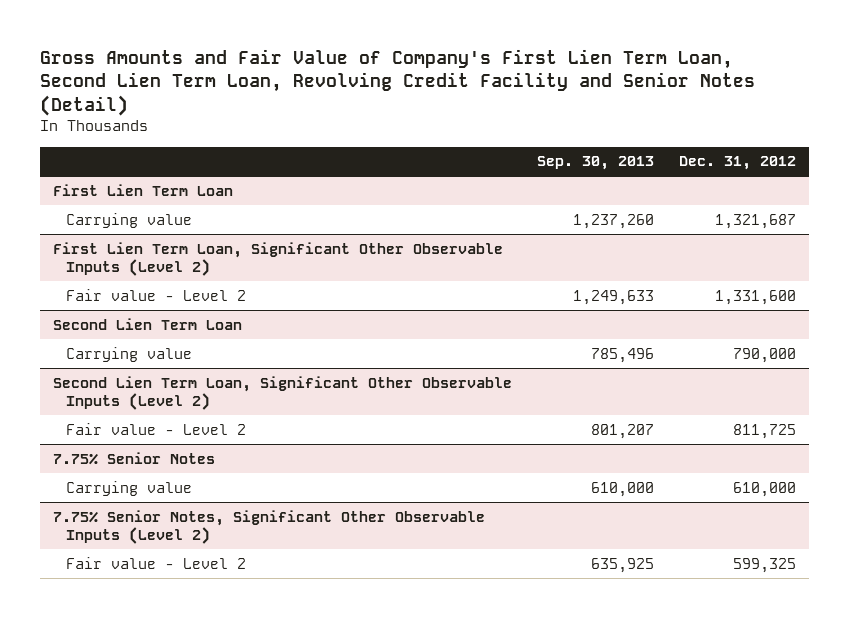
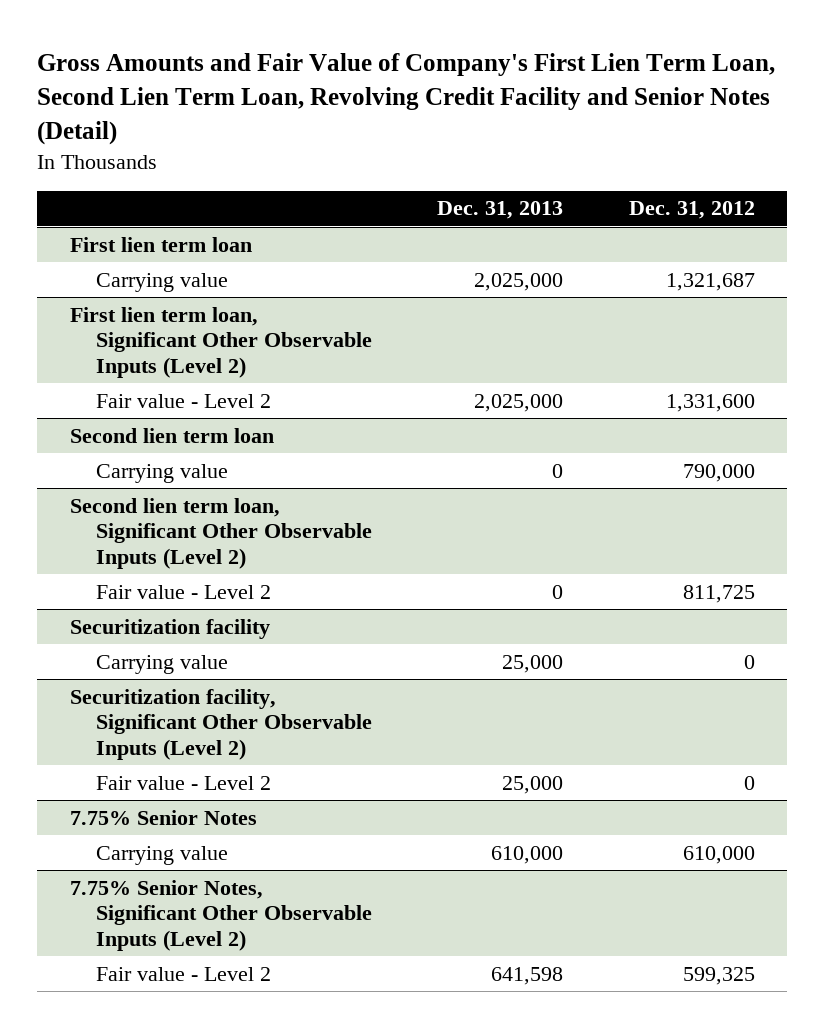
[537,156,655,171] Sep. 30, 2013 -> none
none -> [437,201,564,220] Dec. 31, 2013
[52,183,233,196] First Lien Term Loan -> [69,236,252,252] First lien term loan
[52,241,503,276] First Lien Term Loan, Significant Other Observable Inputs (Level 2) -> [69,306,372,378] First lien term loan, Significant Other Observable Inputs (Level 2)
[52,317,242,330] Second Lien Term Loan -> [69,427,274,443] Second lien term loan
[52,375,512,410] Second Lien Term Loan, Significant Other Observable Inputs (Level 2) -> [69,497,372,569] Second lien term loan, Significant Other Observable Inputs (Level 2)
none -> [69,618,270,639] Securitization facility
none -> [95,654,228,674] Carrying value
none -> [69,688,372,760] Securitization facility, Significant Other Observable Inputs (Level 2)
none -> [95,775,271,790] Fair value - Level 2

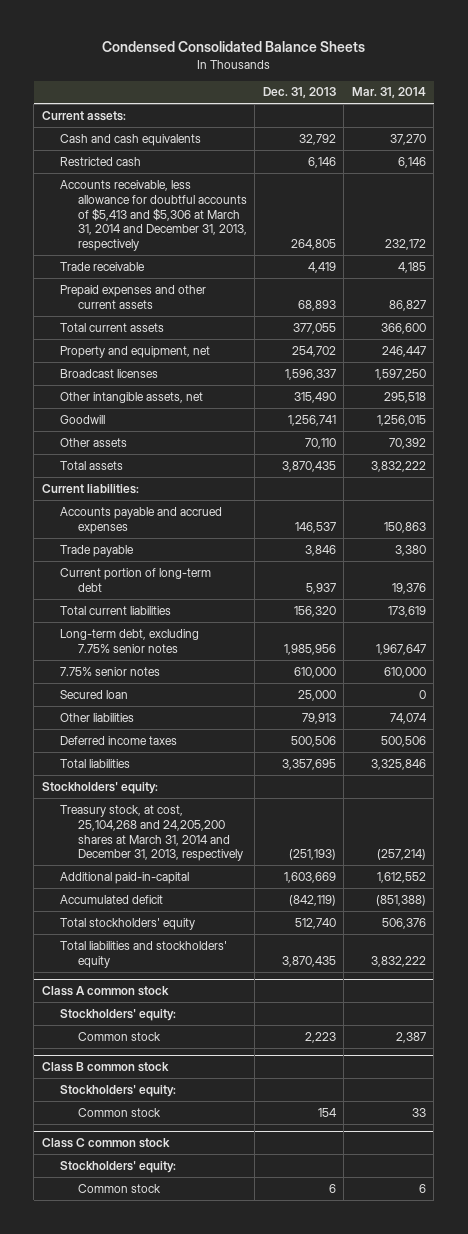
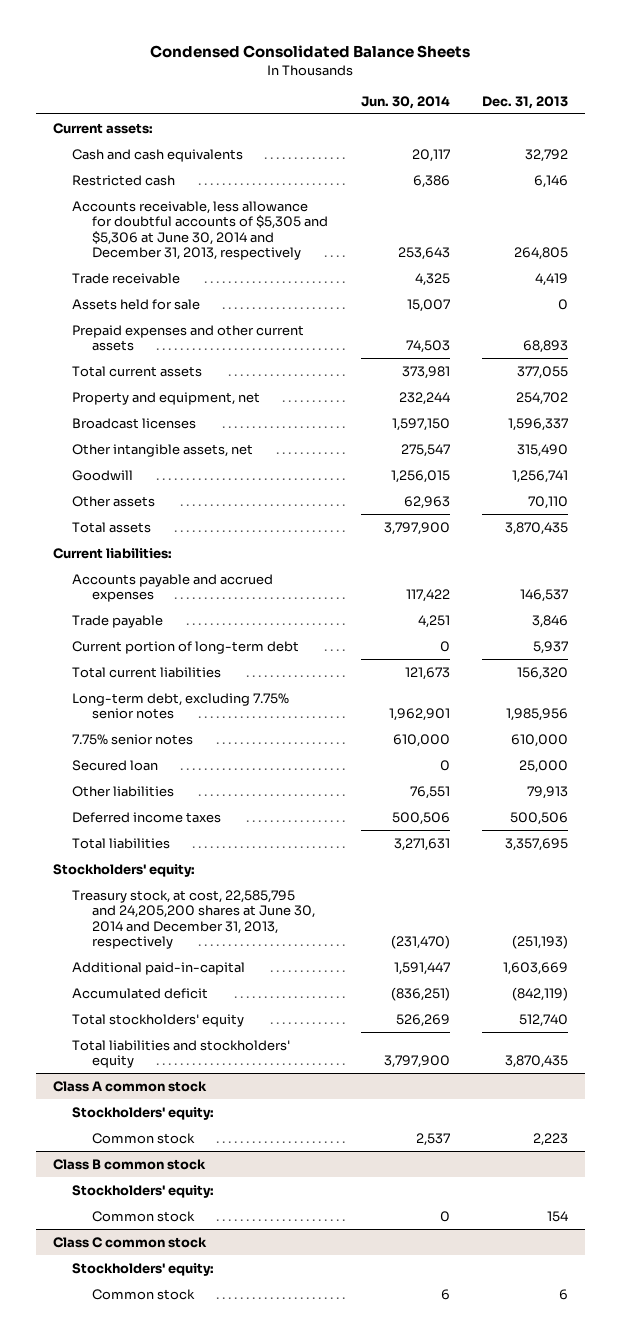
[351,87,426,99] Mar. 31, 2014 -> none
none -> [360,95,450,109] Jun. 30, 2014
[59,179,247,252] Accounts receivable, less allowance for doubtful accounts of $5,413 and $5,306 at March 31, 2014 and December 31, 2013, respectively -> [72,200,329,261] Accounts receivable, less allowance for doubtful accounts of $5,305 and $5,306 at June 30, 2014 and December 31, 2013, respectively
none -> [72,298,201,310] Assets held for sale
[59,804,243,862] Treasury stock, at cost, 25,104,268 and 24,205,200 shares at March 31, 2014 and December 31, 2013, respectively -> [72,889,316,950] Treasury stock, at cost, 22,585,795 and 24,205,200 shares at June 30, 2014 and December 31, 2013, respectively

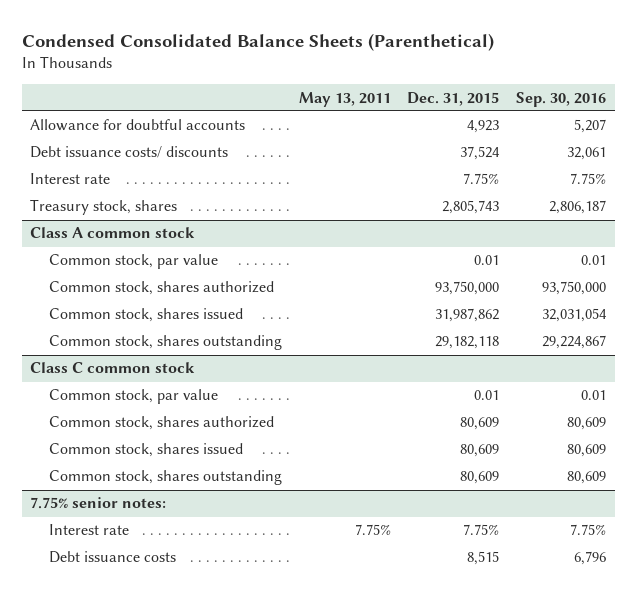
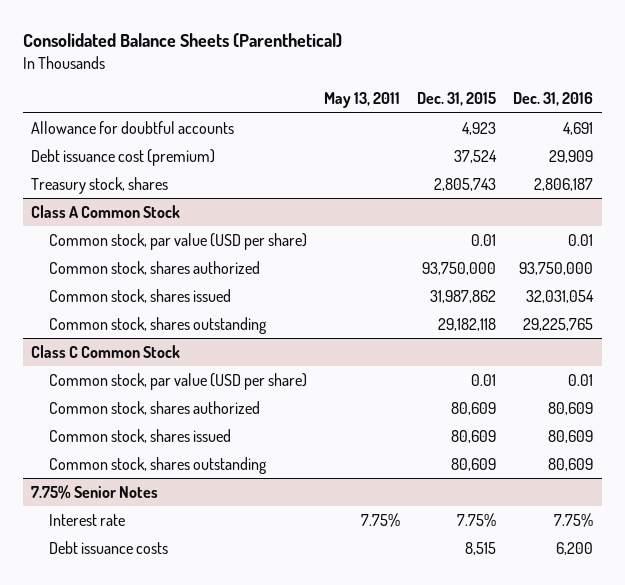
[22,32,495,51] Condensed Consolidated Balance Sheets (Parenthetical) -> [22,33,342,49] Consolidated Balance Sheets (Parenthetical)
[516,91,607,107] Sep. 30, 2016 -> none
none -> [513,92,594,107] Dec. 31, 2016
[30,173,111,185] Interest rate -> none
[30,146,229,159] Debt issuance costs/ discounts -> [31,149,216,167] Debt issuance cost (premium)
[30,227,196,239] Class A common stock -> [31,205,181,219] Class A Common Stock
[48,254,218,270] Common stock, par value -> [48,233,307,251] Common stock, par value (USD per share)
[30,362,196,374] Class C common stock -> [31,345,181,359] Class C Common Stock
[48,389,218,405] Common stock, par value -> [48,373,307,391] Common stock, par value (USD per share)
[30,497,167,510] 7.75% senior notes: -> [31,485,159,500] 7.75% Senior Notes

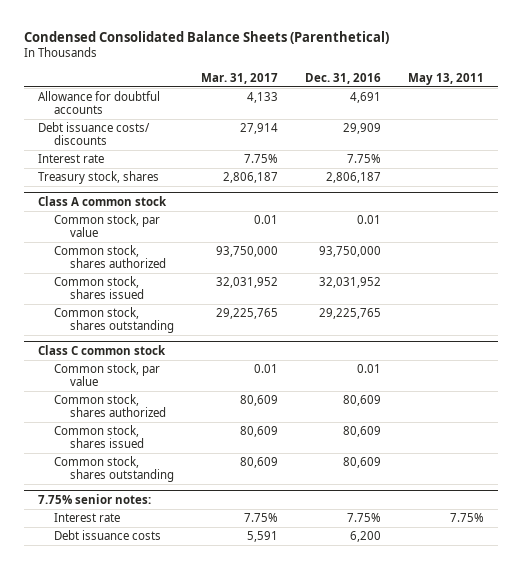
[22,33,342,49] Consolidated Balance Sheets (Parenthetical) -> [24,30,390,44] Condensed Consolidated Balance Sheets (Parenthetical)
[417,92,497,107] Dec. 31, 2015 -> none
none -> [200,72,278,84] Mar. 31, 2017
[31,149,216,167] Debt issuance cost (premium) -> [37,122,150,146] Debt issuance costs/ discounts
none -> [37,154,104,164] Interest rate
[31,205,181,219] Class A Common Stock -> [37,195,167,206] Class A common stock
[48,233,307,251] Common stock, par value (USD per share) -> [53,214,160,238] Common stock, par value
[526,290,595,304] 32,031,054 -> [318,277,381,289] 32,031,952
[31,345,181,359] Class C Common Stock -> [37,344,166,355] Class C common stock
[48,373,307,391] Common stock, par value (USD per share) -> [53,363,160,387] Common stock, par value
[31,485,159,500] 7.75% Senior Notes -> [37,493,151,504] 7.75% senior notes:

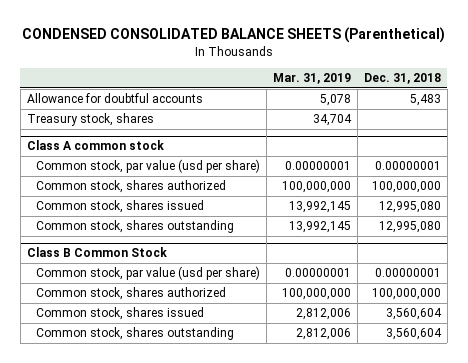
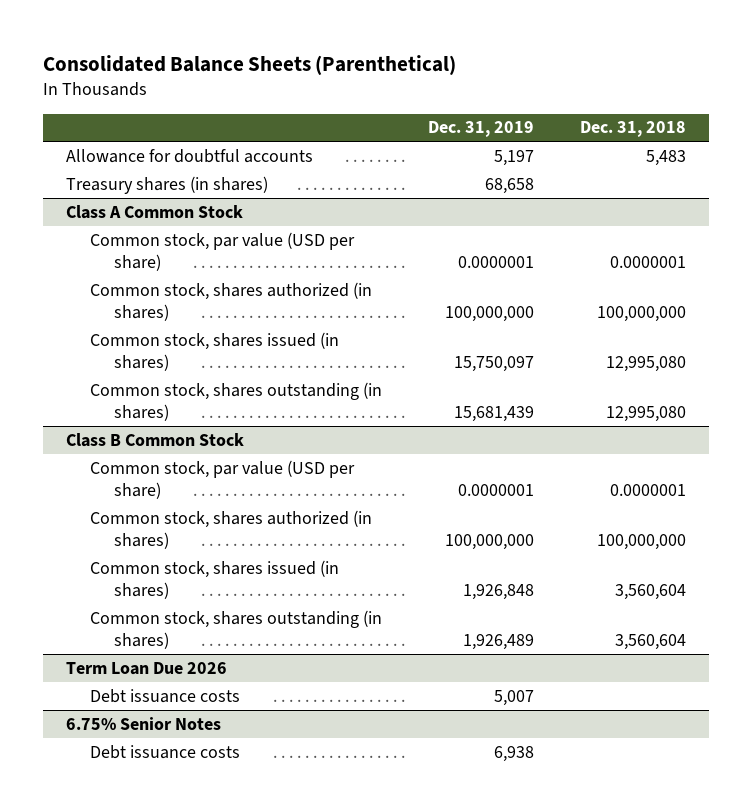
[21,27,445,44] CONDENSED CONSOLIDATED BALANCE SHEETS (Parenthetical) -> [42,54,456,75] Consolidated Balance Sheets (Parenthetical)
[272,73,351,85] Mar. 31, 2019 -> none
none -> [427,121,534,138] Dec. 31, 2019
[26,113,154,127] Treasury stock, shares -> [65,175,268,194] Treasury shares (in shares)
[26,140,164,151] Class A common stock -> [65,204,243,219] Class A Common Stock
[35,159,260,174] Common stock, par value (usd per share) -> [89,231,355,271] Common stock, par value (USD per share)
[374,161,441,171] 0.00000001 -> [609,255,686,268] 0.0000001
[35,180,226,194] Common stock, shares authorized -> [89,281,372,321] Common stock, shares authorized (in shares)
[35,200,204,214] Common stock, shares issued -> [89,331,339,371] Common stock, shares issued (in shares)
[35,220,234,234] Common stock, shares outstanding -> [89,381,382,421] Common stock, shares outstanding (in shares)
[35,266,260,281] Common stock, par value (usd per share) -> [89,459,355,499] Common stock, par value (USD per share)
[374,268,441,278] 0.00000001 -> [609,483,686,496] 0.0000001
[35,287,226,301] Common stock, shares authorized -> [89,509,372,549] Common stock, shares authorized (in shares)
[35,307,204,321] Common stock, shares issued -> [89,559,339,599] Common stock, shares issued (in shares)
[35,327,234,341] Common stock, shares outstanding -> [89,609,382,649] Common stock, shares outstanding (in shares)
none -> [65,661,227,675] Term Loan Due 2026
none -> [89,688,240,703] Debt issuance costs
none -> [65,716,221,730] 6.75% Senior Notes
none -> [89,744,240,759] Debt issuance costs

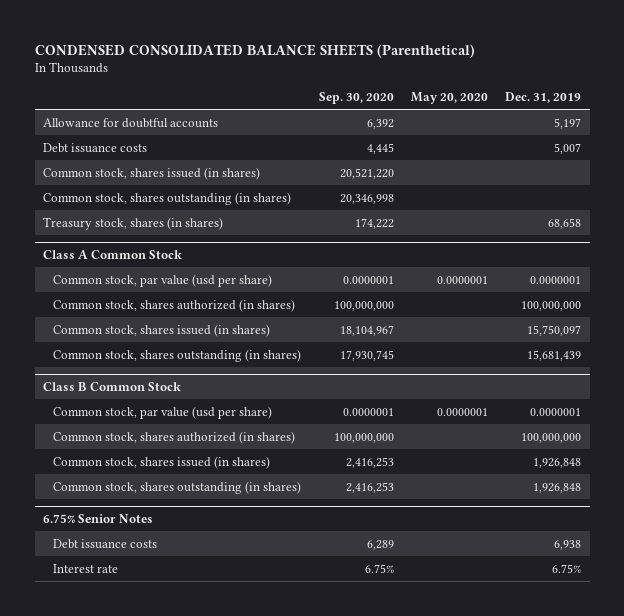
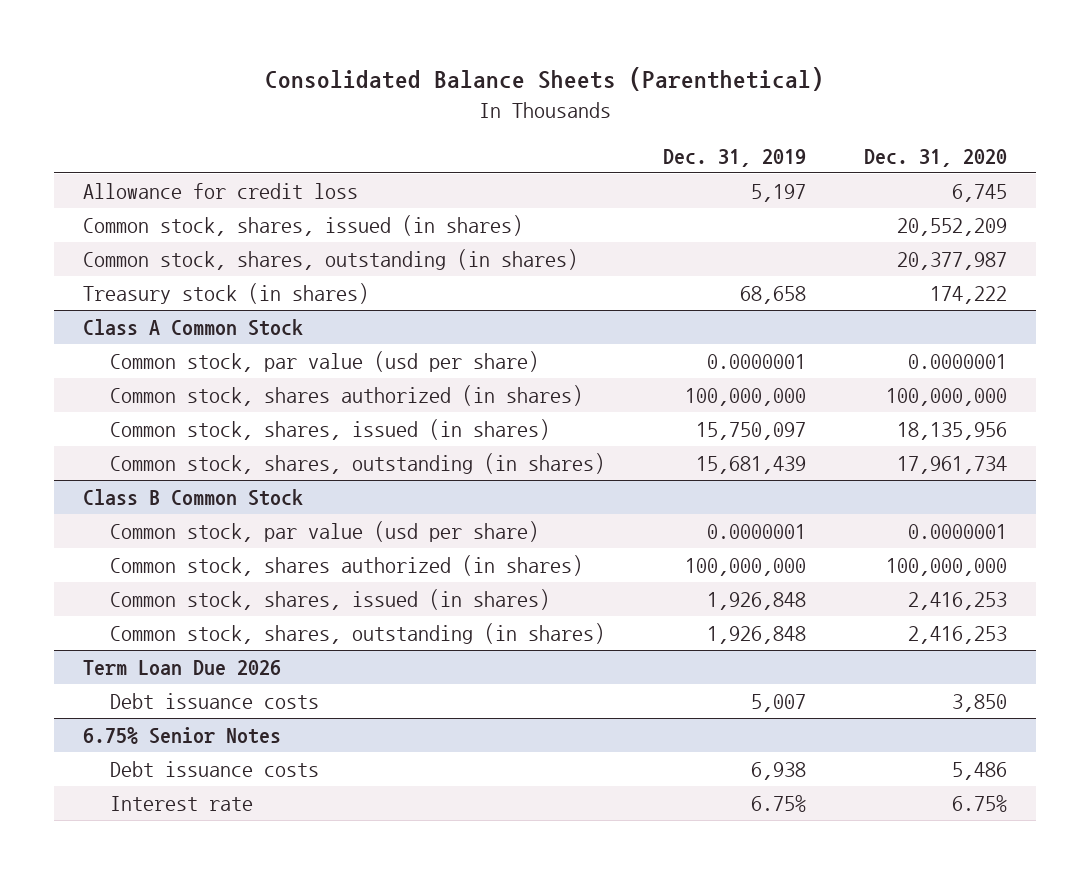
[34,43,475,58] CONDENSED CONSOLIDATED BALANCE SHEETS (Parenthetical) -> [264,67,824,92] Consolidated Balance Sheets (Parenthetical)
[318,92,394,105] Sep. 30, 2020 -> none
[410,92,488,105] May 20, 2020 -> none
none -> [863,148,1007,167] Dec. 31, 2020
[43,142,148,153] Debt issuance costs -> none
[43,117,219,128] Allowance for doubtful accounts -> [82,182,358,199] Allowance for credit loss
[43,166,261,180] Common stock, shares issued (in shares) -> [82,214,523,236] Common stock, shares, issued (in shares)
[43,191,292,205] Common stock, shares outstanding (in shares) -> [82,248,578,270] Common stock, shares, outstanding (in shares)
[43,216,224,230] Treasury stock, shares (in shares) -> [82,282,369,304] Treasury stock (in shares)
[53,323,271,337] Common stock, shares issued (in shares) -> [110,418,551,440] Common stock, shares, issued (in shares)
[53,348,302,362] Common stock, shares outstanding (in shares) -> [110,452,606,474] Common stock, shares, outstanding (in shares)
[53,455,271,469] Common stock, shares issued (in shares) -> [110,588,551,610] Common stock, shares, issued (in shares)
[53,480,302,494] Common stock, shares outstanding (in shares) -> [110,622,606,644] Common stock, shares, outstanding (in shares)
none -> [82,659,281,675] Term Loan Due 2026
none -> [110,692,320,709] Debt issuance costs

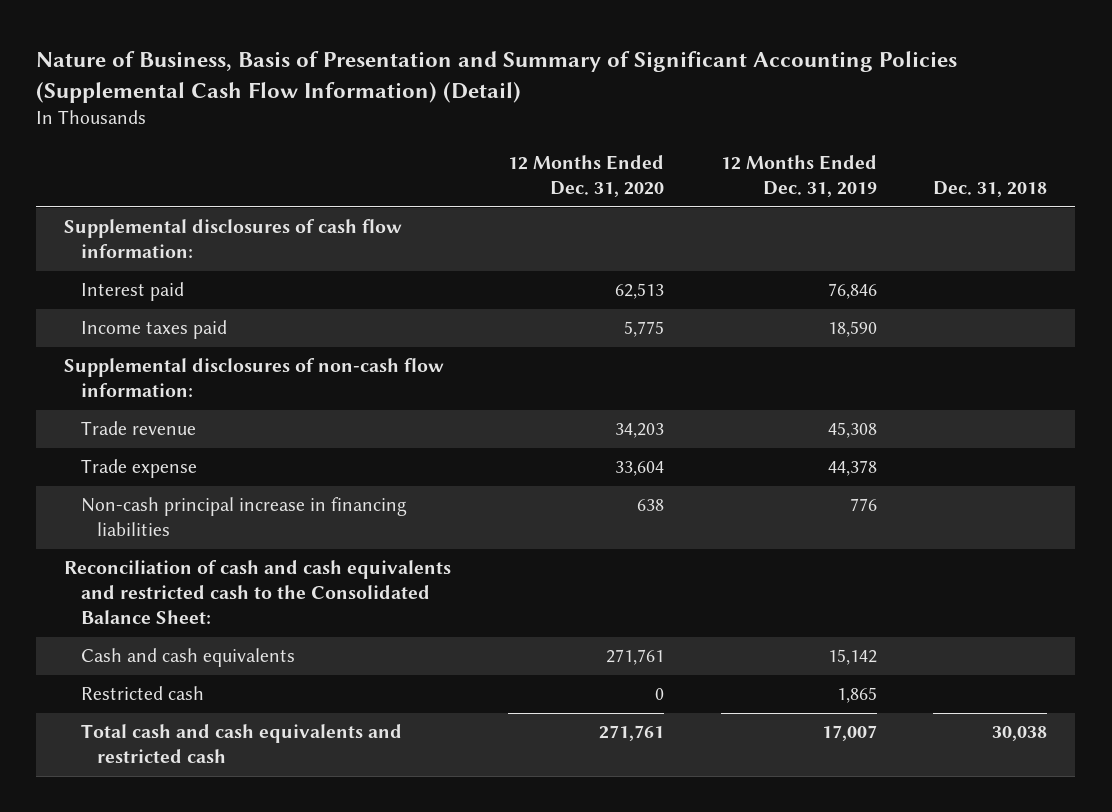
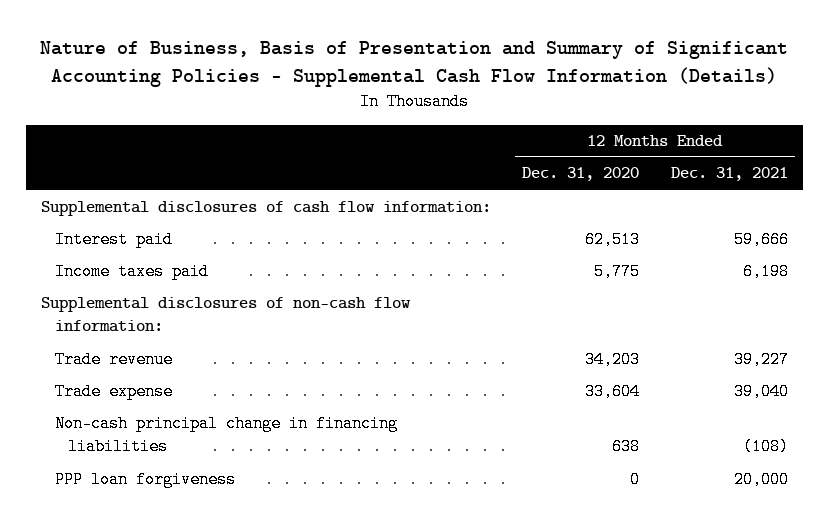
[36,50,958,103] Nature of Business, Basis of Presentation and Summary of Significant Accounting Policies (Supplemental Cash Flow Information) (Detail) -> [40,40,789,87] Nature of Business, Basis of Presentation and Summary of Significant Accounting Policies - Supplemental Cash Flow Information (Details)
[720,155,877,198] 12 Months Ended Dec. 31, 2019 -> none
[933,181,1048,198] Dec. 31, 2018 -> none
none -> [670,167,788,182] Dec. 31, 2021
[64,560,452,625] Reconciliation of cash and cash equivalents and restricted cash to the Consolidated Balance Sheet: -> none
[80,648,295,668] Cash and cash equivalents -> none
[80,686,204,701] Restricted cash -> none
[80,724,402,764] Total cash and cash equivalents and restricted cash -> none
[80,497,407,537] Non-cash principal increase in financing liabilities -> [54,414,398,456] Non-cash principal change in financing liabilities
none -> [54,470,236,488] PPP loan forgiveness

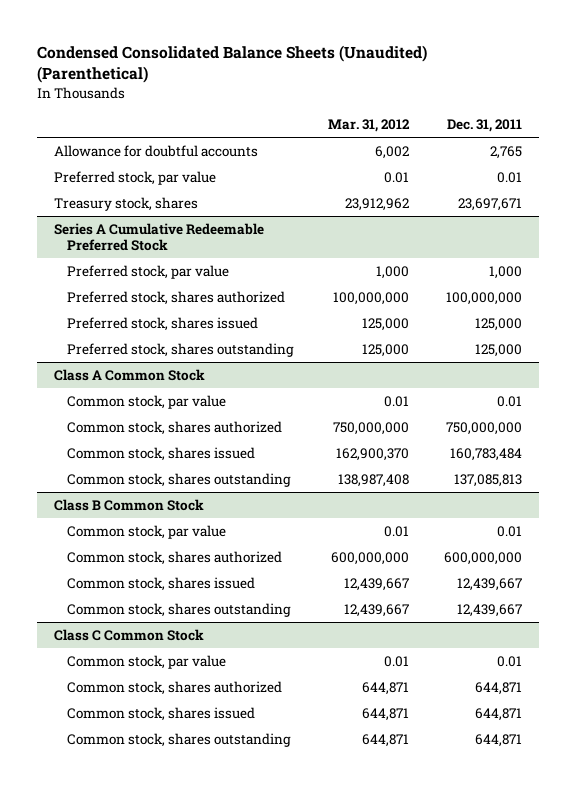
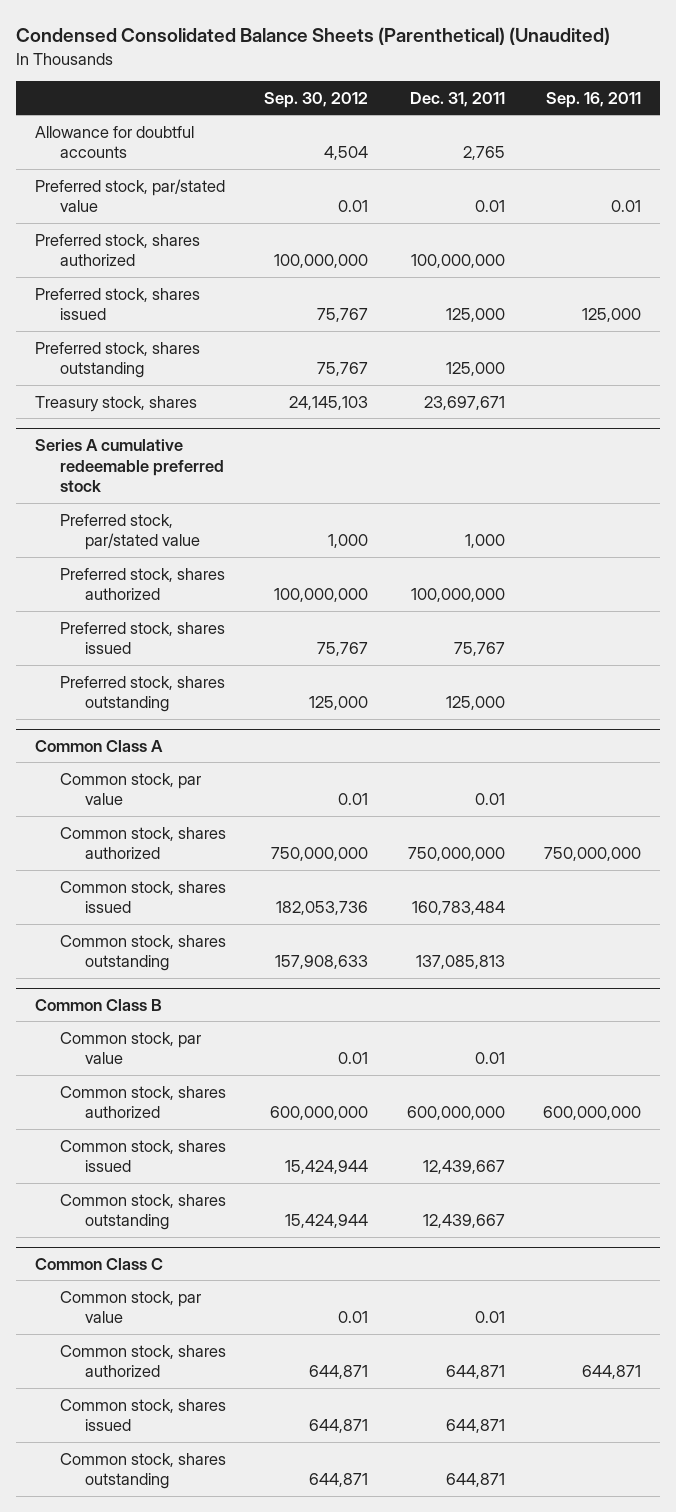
[37,45,428,84] Condensed Consolidated Balance Sheets (Unaudited) (Parenthetical) -> [16,27,611,46] Condensed Consolidated Balance Sheets (Parenthetical) (Unaudited)
[328,119,411,133] Mar. 31, 2012 -> none
none -> [264,91,369,108] Sep. 30, 2012
none -> [546,91,642,108] Sep. 16, 2011
[54,222,265,252] Series A Cumulative Redeemable Preferred Stock -> none
[66,264,229,279] Preferred stock, par value -> none
[54,170,217,185] Preferred stock, par value -> [35,178,226,213] Preferred stock, par/stated value
[54,196,199,211] Treasury stock, shares -> [35,395,198,412] Treasury stock, shares
none -> [35,438,225,493] Series A cumulative redeemable preferred stock
none -> [60,513,200,551] Preferred stock, par/stated value
none -> [60,567,226,601] Preferred stock, shares authorized
none -> [60,621,226,655] Preferred stock, shares issued
none -> [60,675,226,713] Preferred stock, shares outstanding
[54,368,206,381] Class A Common Stock -> [35,739,164,752] Common Class A
[54,498,205,511] Class B Common Stock -> [35,998,163,1011] Common Class B
[54,628,205,641] Class C Common Stock -> [35,1257,164,1270] Common Class C

